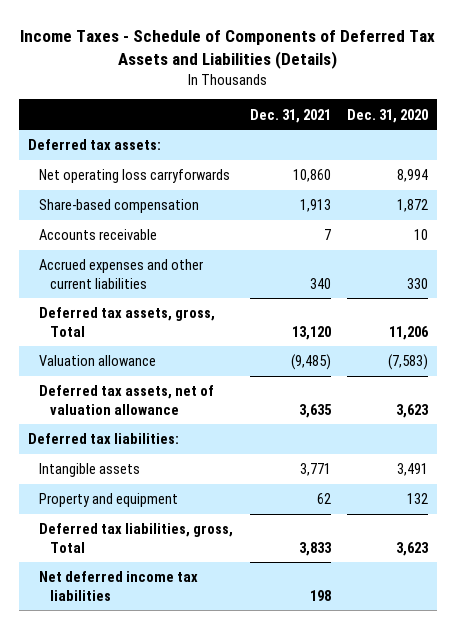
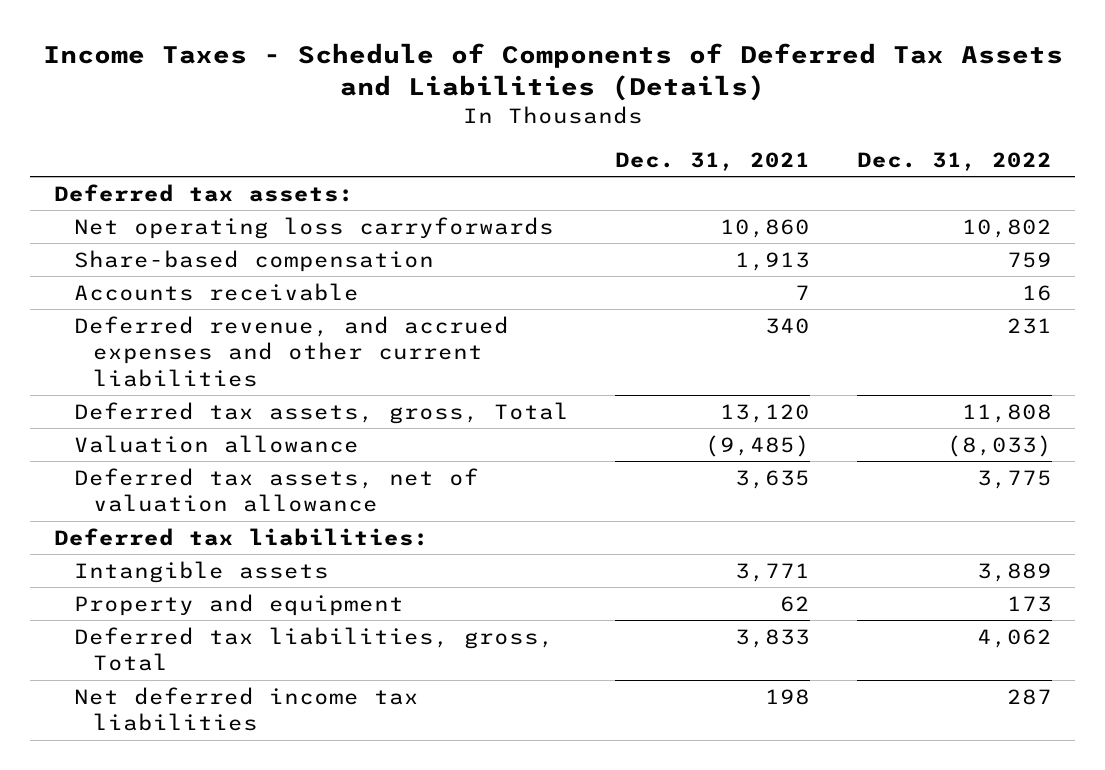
[347,108,429,123] Dec. 31, 2020 -> none
none -> [856,151,1052,171] Dec. 31, 2022
[38,259,203,289] Accrued expenses and other current liabilities -> [73,315,509,388] Deferred revenue, and accrued expenses and other current liabilities

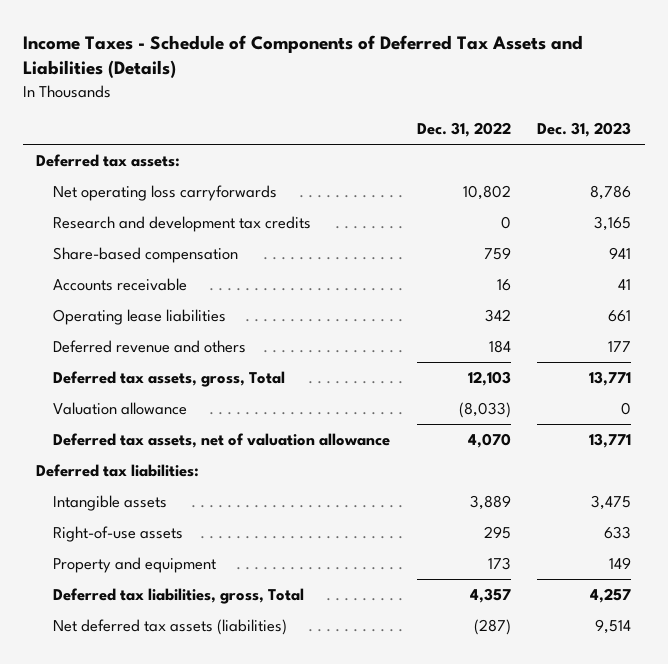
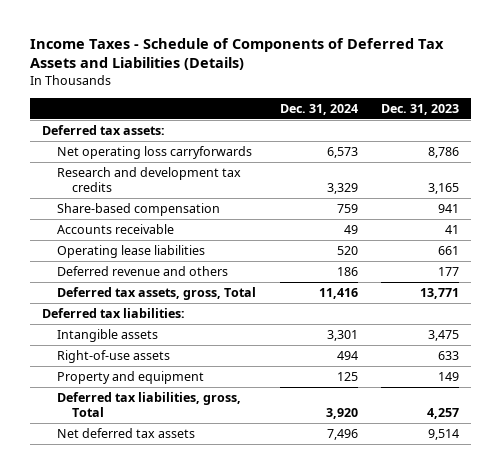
[416,122,511,138] Dec. 31, 2022 -> none
none -> [279,103,358,115] Dec. 31, 2024
[52,401,187,415] Valuation allowance -> none
[52,432,390,448] Deferred tax assets, net of valuation allowance -> none
[52,618,287,635] Net deferred tax assets (liabilities) -> [56,428,195,439] Net deferred tax assets

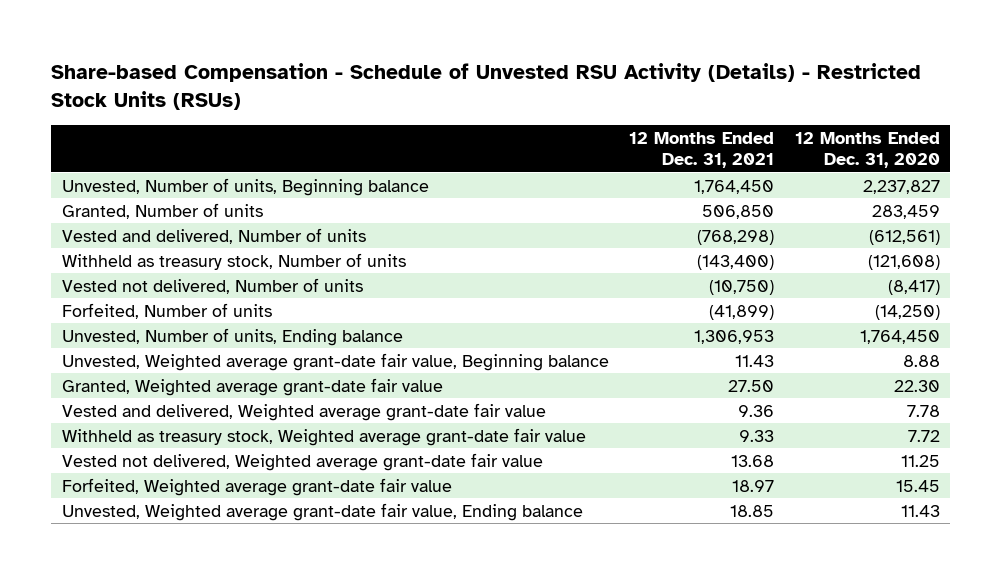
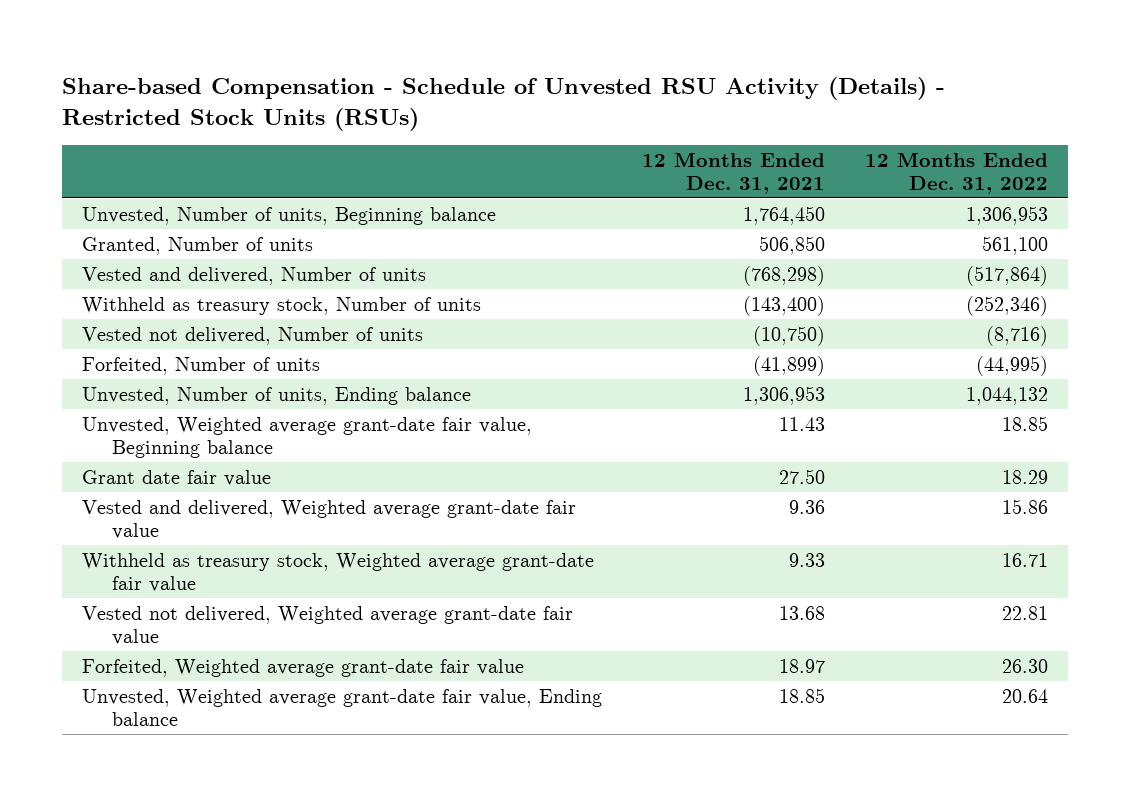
[794,131,940,168] 12 Months Ended Dec. 31, 2020 -> none
none -> [865,151,1049,194] 12 Months Ended Dec. 31, 2022
[61,377,443,396] Granted, Weighted average grant-date fair value -> [82,469,272,486] Grant date fair value

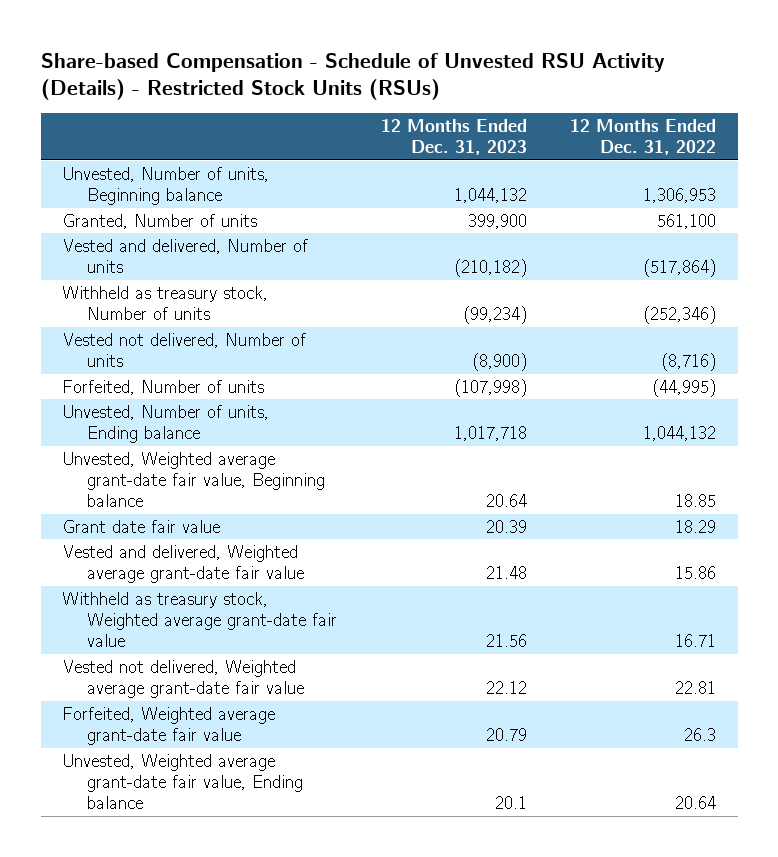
[642,151,826,194] 12 Months Ended Dec. 31, 2021 -> none
none -> [380,118,527,155] 12 Months Ended Dec. 31, 2023
[1002,658,1049,673] 26.30 -> [684,728,717,742] 26.3

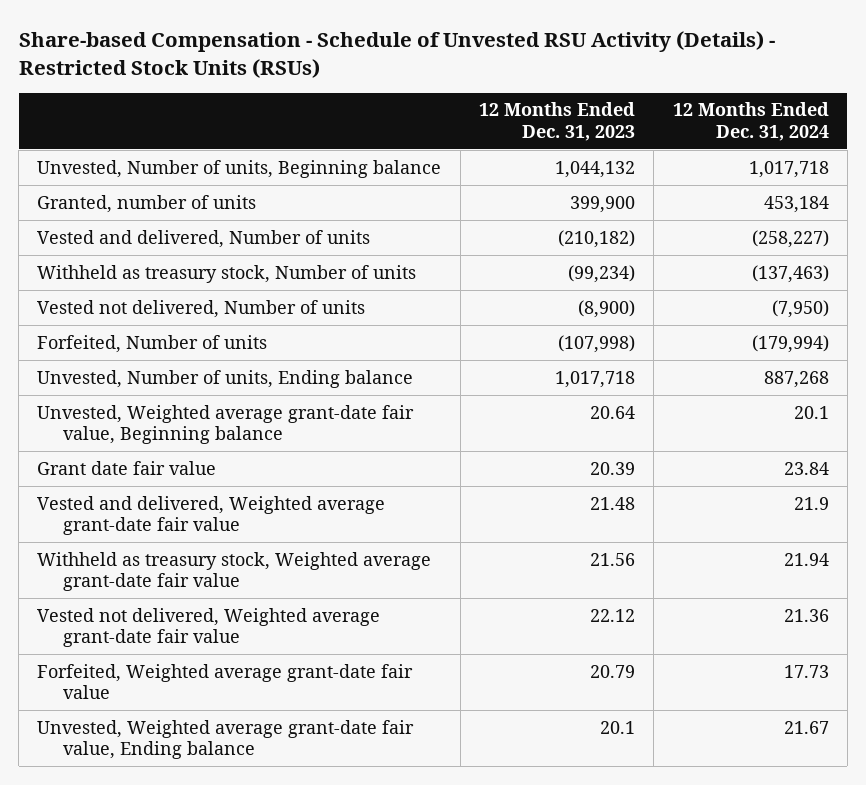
[570,118,717,155] 12 Months Ended Dec. 31, 2022 -> none
none -> [672,102,829,142] 12 Months Ended Dec. 31, 2024
[62,213,258,229] Granted, Number of units -> [37,194,257,213] Granted, number of units

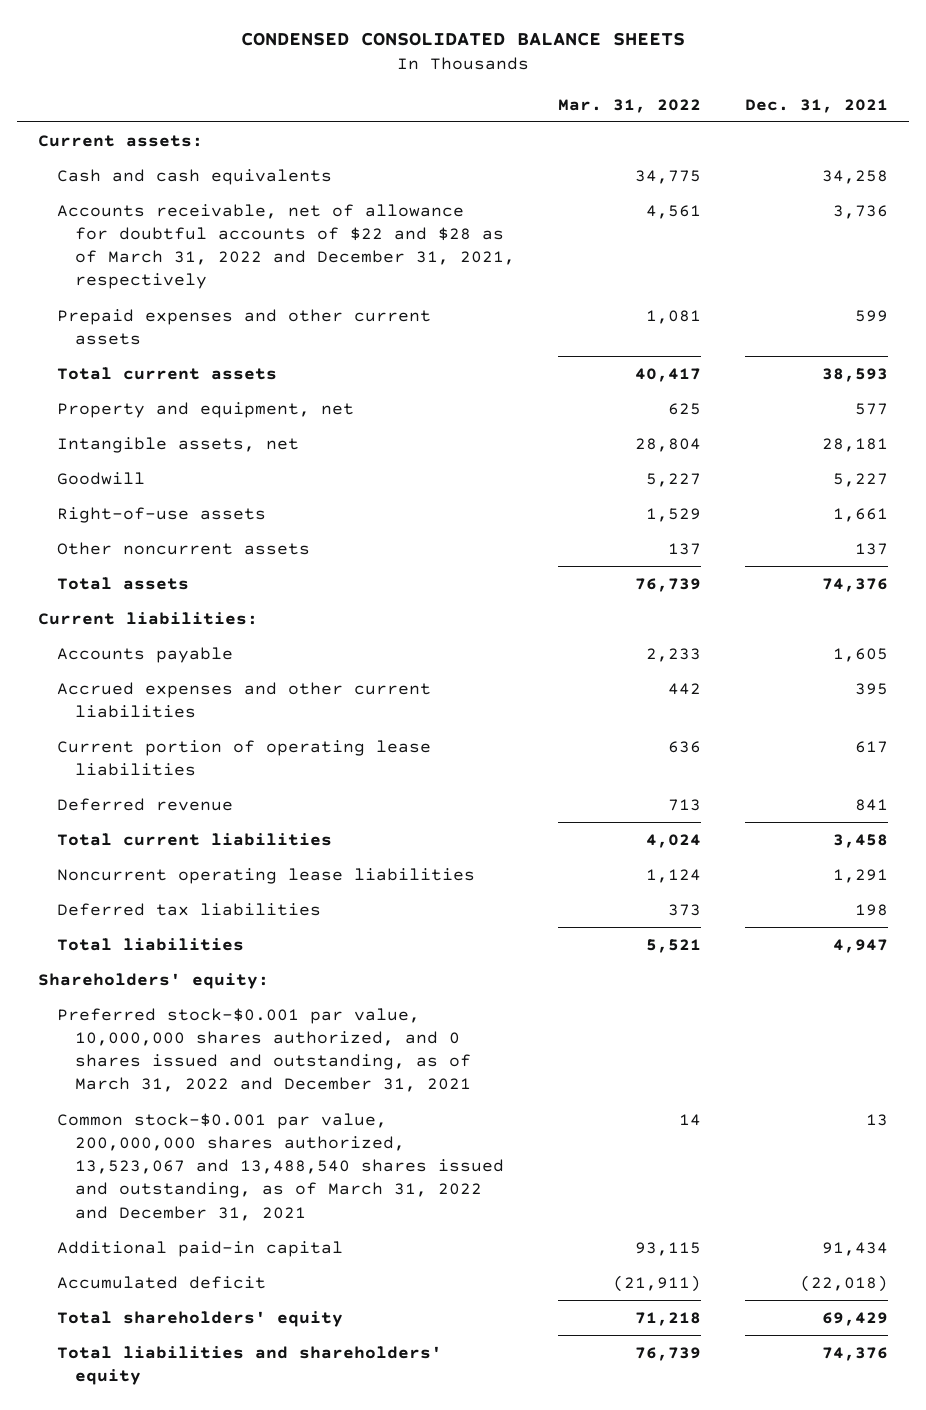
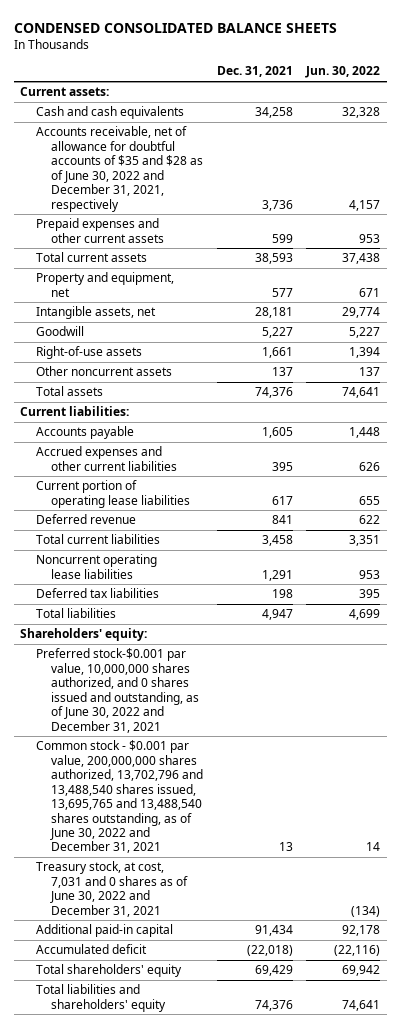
[558,98,702,113] Mar. 31, 2022 -> none
none -> [305,66,381,79] Jun. 30, 2022
[56,203,515,290] Accounts receivable, net of allowance for doubtful accounts of $22 and $28 as of March 31, 2022 and December 31, 2021, respectively -> [35,126,204,212] Accounts receivable, net of allowance for doubtful accounts of $35 and $28 as of June 30, 2022 and December 31, 2021, respectively
[56,1007,471,1093] Preferred stock-$0.001 par value, 10,000,000 shares authorized, and 0 shares issued and outstanding, as of March 31, 2022 and December 31, 2021 -> [35,648,200,733] Preferred stock-$0.001 par value, 10,000,000 shares authorized, and 0 shares issued and outstanding, as of June 30, 2022 and December 31, 2021
[56,1112,504,1221] Common stock-$0.001 par value, 200,000,000 shares authorized, 13,523,067 and 13,488,540 shares issued and outstanding, as of March 31, 2022 and December 31, 2021 -> [35,740,204,854] Common stock - $0.001 par value, 200,000,000 shares authorized, 13,702,796 and 13,488,540 shares issued, 13,695,765 and 13,488,540 shares outstanding, as of June 30, 2022 and December 31, 2021
none -> [35,861,189,917] Treasury stock, at cost, 7,031 and 0 shares as of June 30, 2022 and December 31, 2021

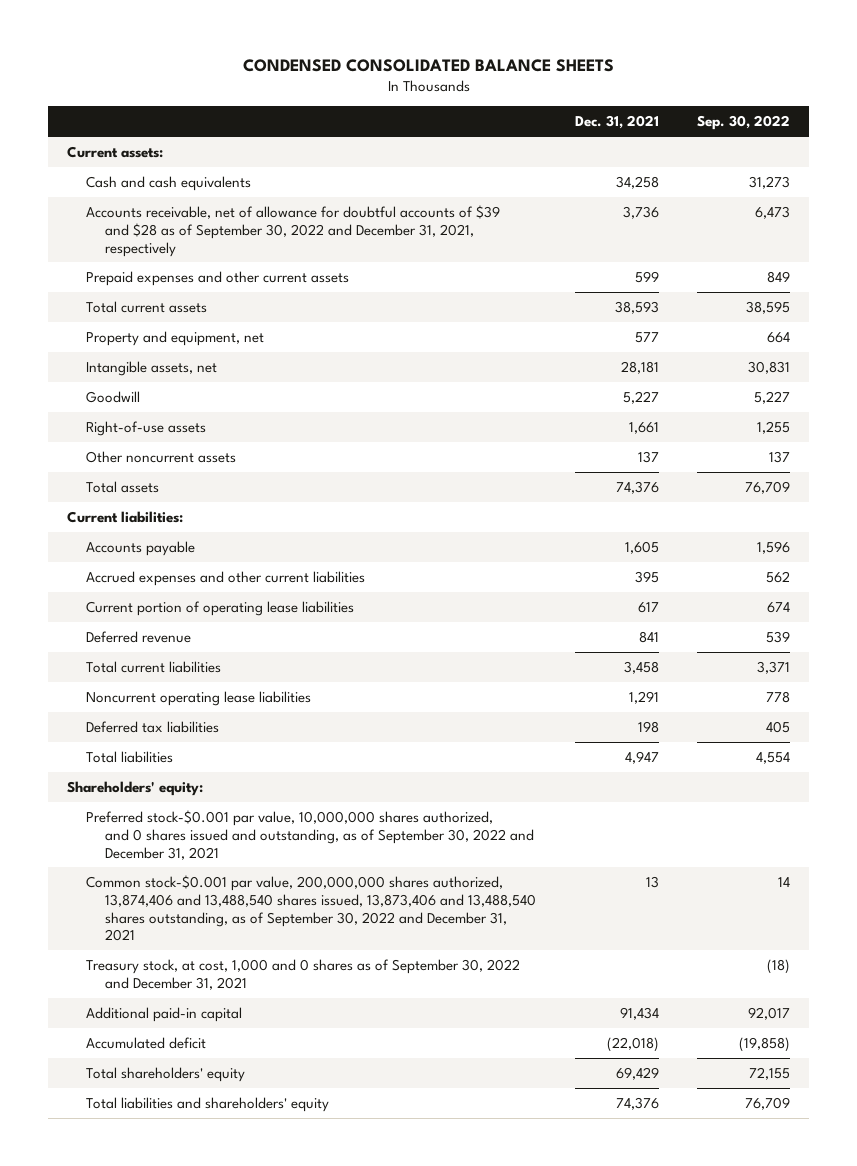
[305,66,381,79] Jun. 30, 2022 -> none
none -> [697,115,791,131] Sep. 30, 2022
[35,126,204,212] Accounts receivable, net of allowance for doubtful accounts of $35 and $28 as of June 30, 2022 and December 31, 2021, respectively -> [86,204,501,257] Accounts receivable, net of allowance for doubtful accounts of $39 and $28 as of September 30, 2022 and December 31, 2021, respectively
[35,648,200,733] Preferred stock-$0.001 par value, 10,000,000 shares authorized, and 0 shares issued and outstanding, as of June 30, 2022 and December 31, 2021 -> [86,809,534,860] Preferred stock-$0.001 par value, 10,000,000 shares authorized, and 0 shares issued and outstanding, as of September 30, 2022 and December 31, 2021
[35,740,204,854] Common stock - $0.001 par value, 200,000,000 shares authorized, 13,702,796 and 13,488,540 shares issued, 13,695,765 and 13,488,540 shares outstanding, as of June 30, 2022 and December 31, 2021 -> [86,874,536,942] Common stock-$0.001 par value, 200,000,000 shares authorized, 13,874,406 and 13,488,540 shares issued, 13,873,406 and 13,488,540 shares outstanding, as of September 30, 2022 and December 31, 2021
[35,861,189,917] Treasury stock, at cost, 7,031 and 0 shares as of June 30, 2022 and December 31, 2021 -> [86,958,521,990] Treasury stock, at cost, 1,000 and 0 shares as of September 30, 2022 and December 31, 2021

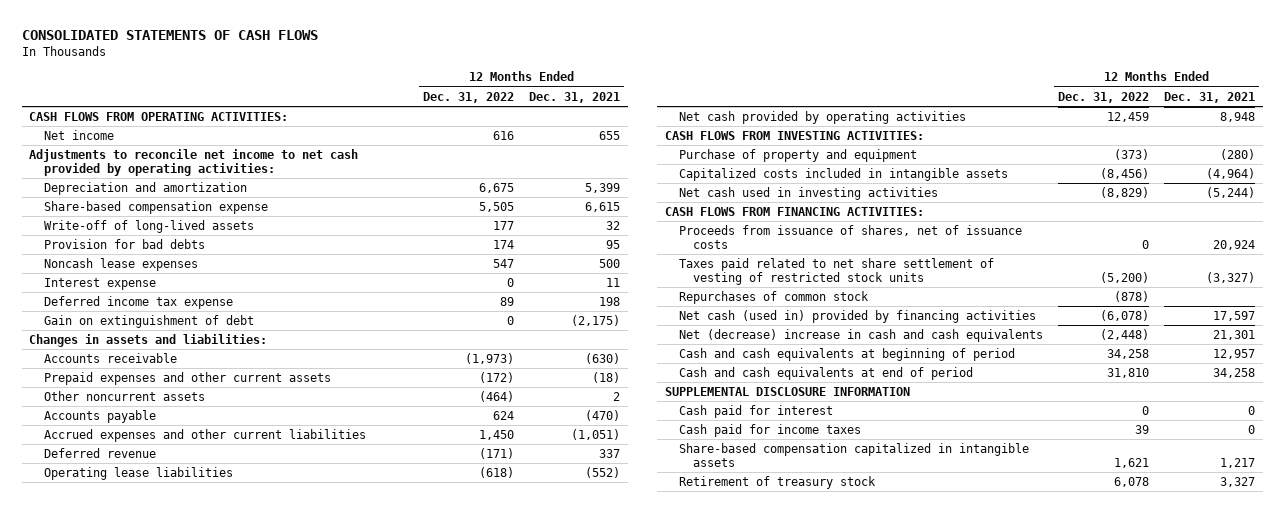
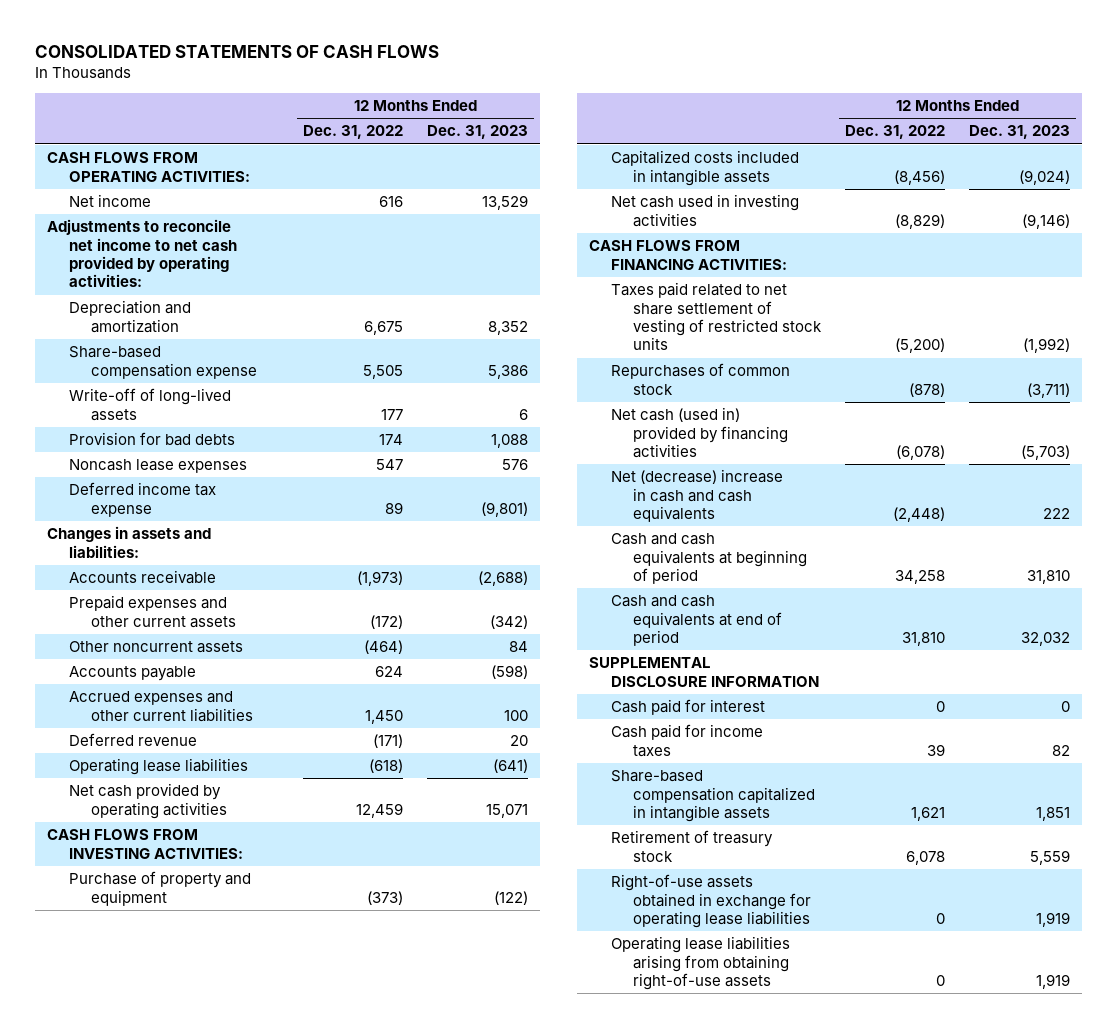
[529,91,621,103] Dec. 31, 2021 -> none
none -> [427,125,529,140] Dec. 31, 2023
[43,277,156,290] Interest expense -> none
[43,314,254,328] Gain on extinguishment of debt -> none
[679,224,1023,250] Proceeds from issuance of shares, net of issuance costs -> none
none -> [611,874,812,928] Right-of-use assets obtained in exchange for operating lease liabilities
none -> [611,936,791,990] Operating lease liabilities arising from obtaining right-of-use assets

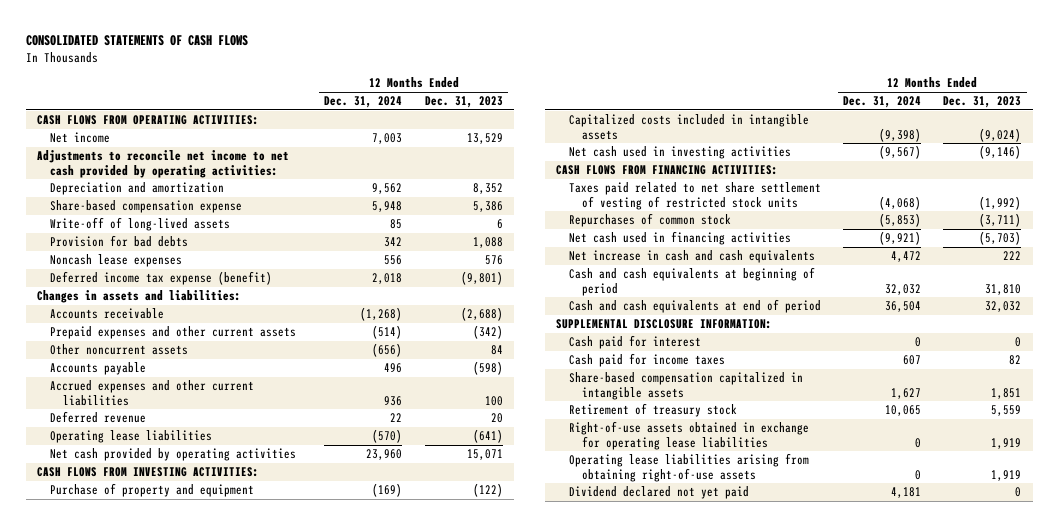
[303,125,404,140] Dec. 31, 2022 -> none
none -> [324,96,403,109] Dec. 31, 2024
[69,482,217,517] Deferred income tax expense -> [50,271,273,286] Deferred income tax expense (benefit)
[611,407,789,458] Net cash (used in) provided by financing activities -> [568,231,791,246] Net cash used in financing activities
[611,469,784,522] Net (decrease) increase in cash and cash equivalents -> [568,250,815,264] Net increase in cash and cash equivalents
[588,657,820,687] SUPPLEMENTAL DISCLOSURE INFORMATION -> [555,319,772,330] SUPPLEMENTAL DISCLOSURE INFORMATION:
none -> [568,486,749,500] Dividend declared not yet paid

